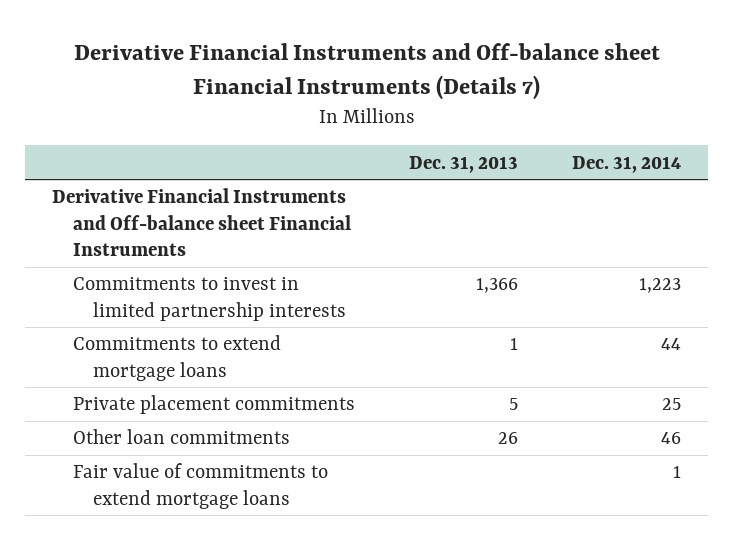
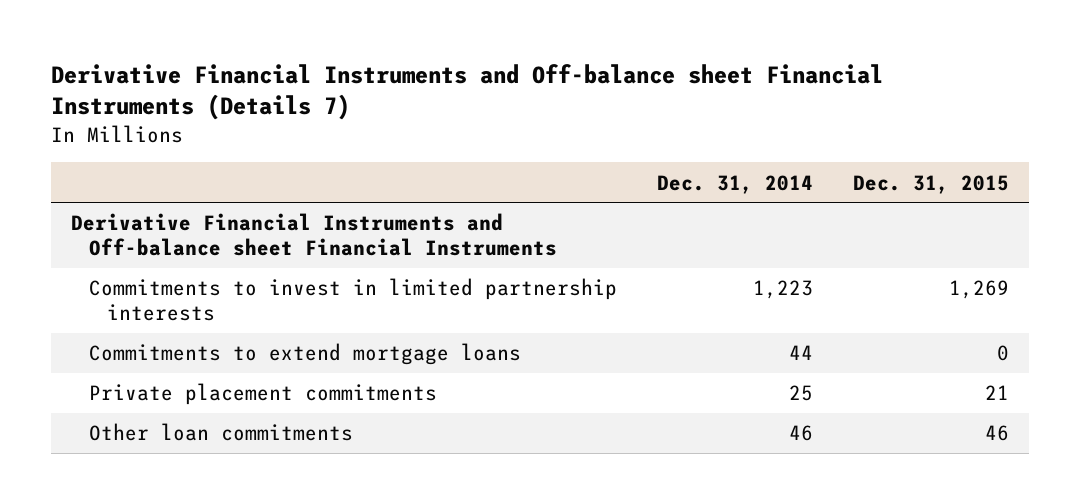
[408,155,518,173] Dec. 31, 2013 -> none
none -> [853,174,1010,194] Dec. 31, 2015
[72,463,328,509] Fair value of commitments to extend mortgage loans -> none

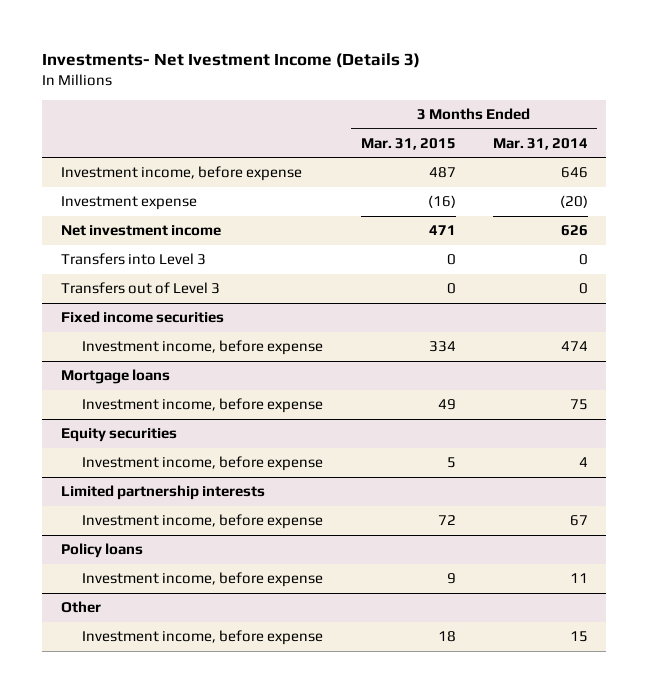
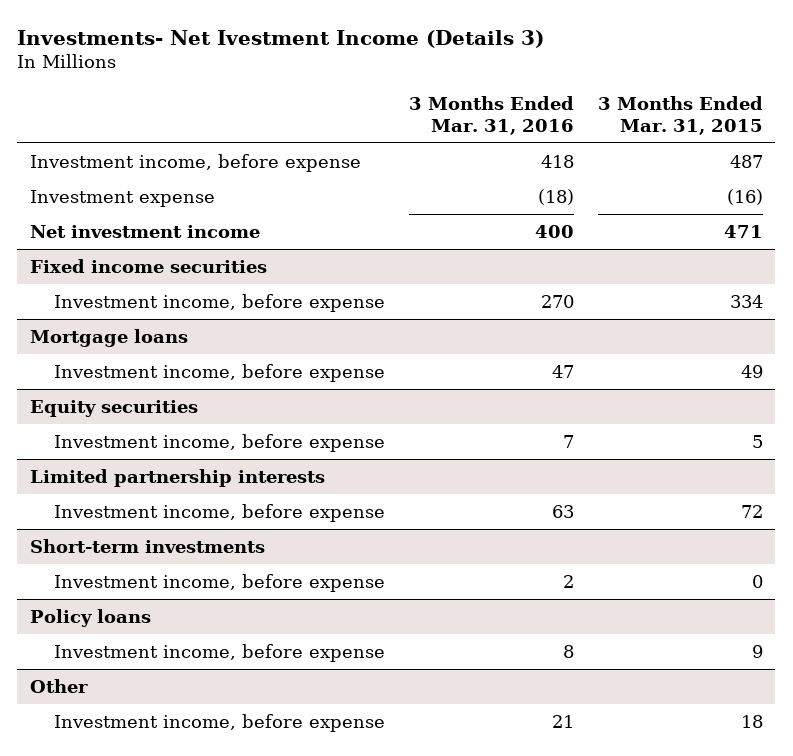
[492,137,588,150] Mar. 31, 2014 -> none
none -> [408,95,574,135] 3 Months Ended Mar. 31, 2016
[60,253,206,266] Transfers into Level 3 -> none
[60,282,220,295] Transfers out of Level 3 -> none
none -> [29,539,265,554] Short-term investments
none -> [53,574,385,593] Investment income, before expense

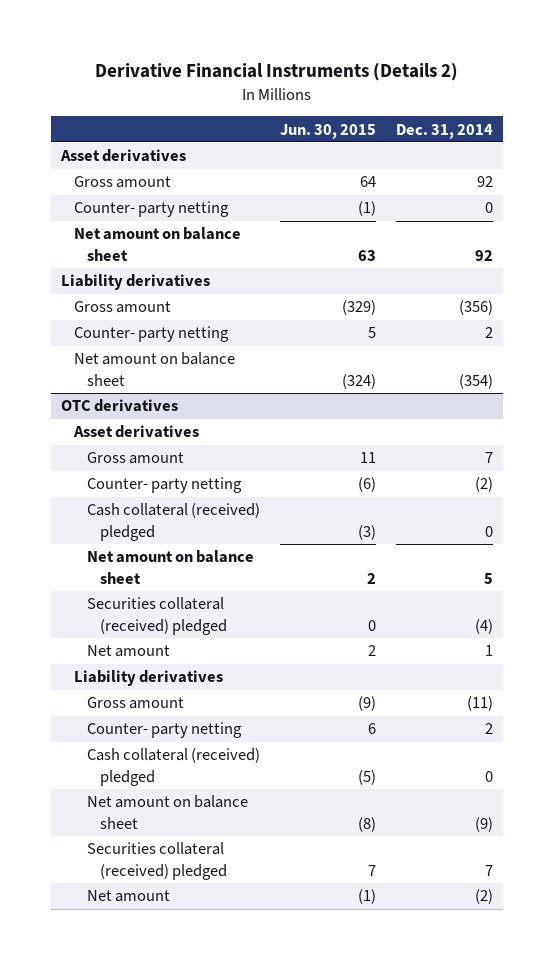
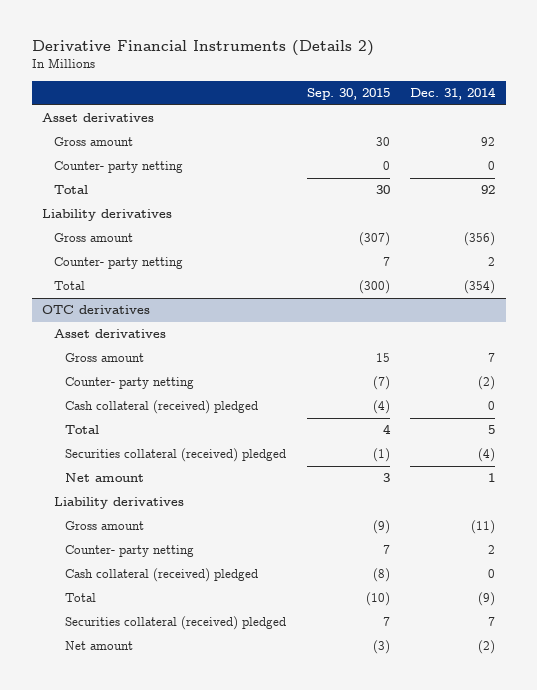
[280,123,377,139] Jun. 30, 2015 -> none
none -> [306,88,390,101] Sep. 30, 2015
[74,227,242,261] Net amount on balance sheet -> [53,185,88,195] Total
[74,352,236,386] Net amount on balance sheet -> [53,281,85,291] Total
[87,550,255,584] Net amount on balance sheet -> [65,425,100,435] Total
[87,795,249,829] Net amount on balance sheet -> [65,593,97,603] Total

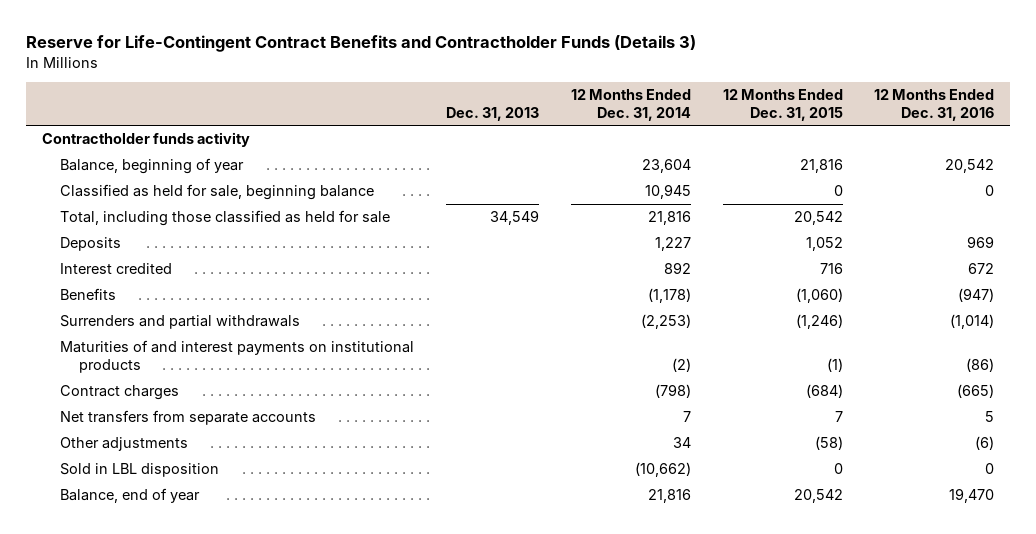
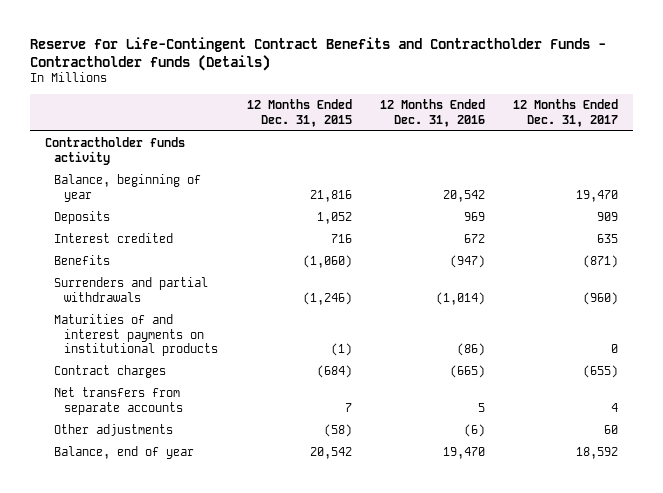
[25,35,696,53] Reserve for Life-Contingent Contract Benefits and Contractholder Funds (Details 3) -> [30,36,607,71] Reserve for Life-Contingent Contract Benefits and Contractholder Funds - Contractholder funds (Details)
[446,106,540,121] Dec. 31, 2013 -> none
[570,88,691,121] 12 Months Ended Dec. 31, 2014 -> none
none -> [513,99,619,127] 12 Months Ended Dec. 31, 2017
[60,184,375,201] Classified as held for sale, beginning balance -> none
[60,210,391,227] Total, including those classified as held for sale -> none
[60,463,220,478] Sold in LBL disposition -> none

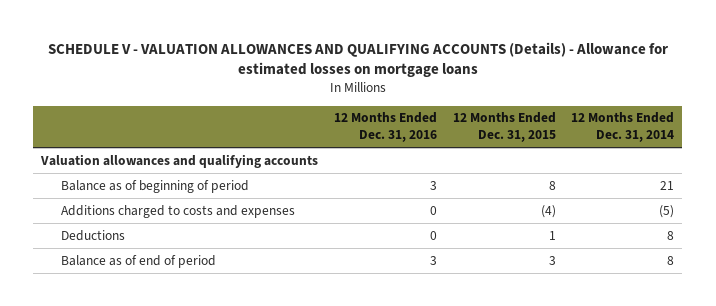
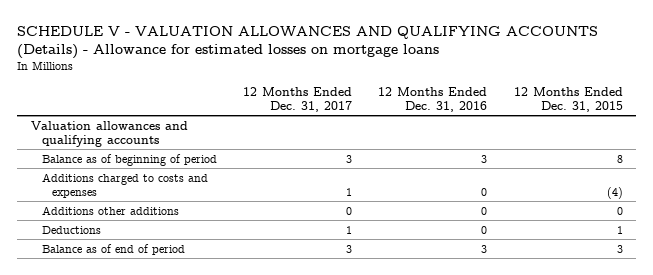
[571,112,675,142] 12 Months Ended Dec. 31, 2014 -> none
none -> [242,86,352,112] 12 Months Ended Dec. 31, 2017
none -> [41,205,179,215] Additions other additions

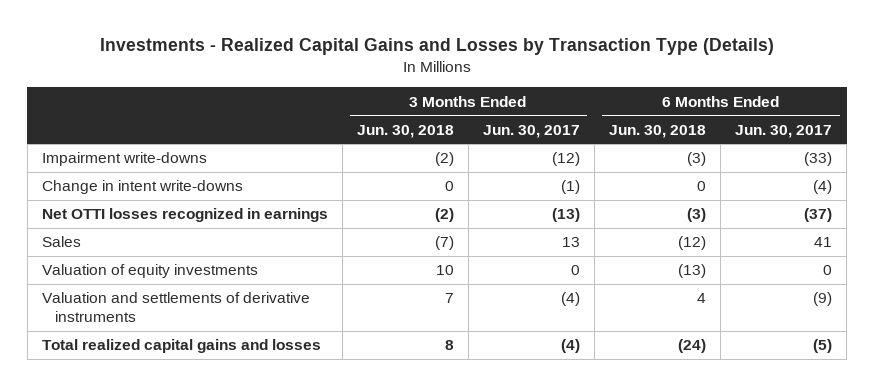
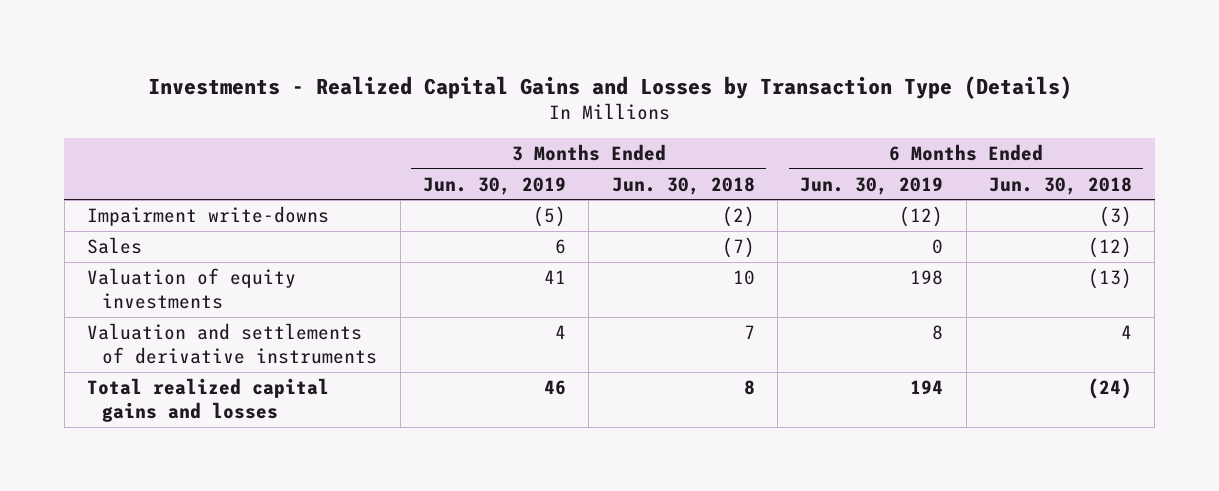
[483,124,581,138] Jun. 30, 2017 -> none
[735,124,833,138] Jun. 30, 2017 -> none
none -> [422,176,566,195] Jun. 30, 2019
none -> [800,176,944,195] Jun. 30, 2019
[41,180,243,195] Change in intent write-downs -> none
[41,208,328,223] Net OTTI losses recognized in earnings -> none

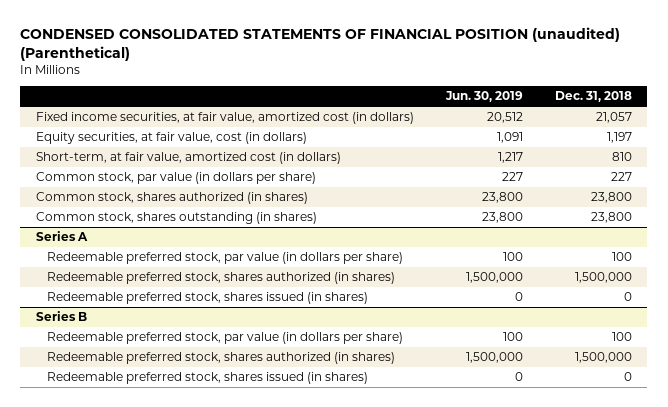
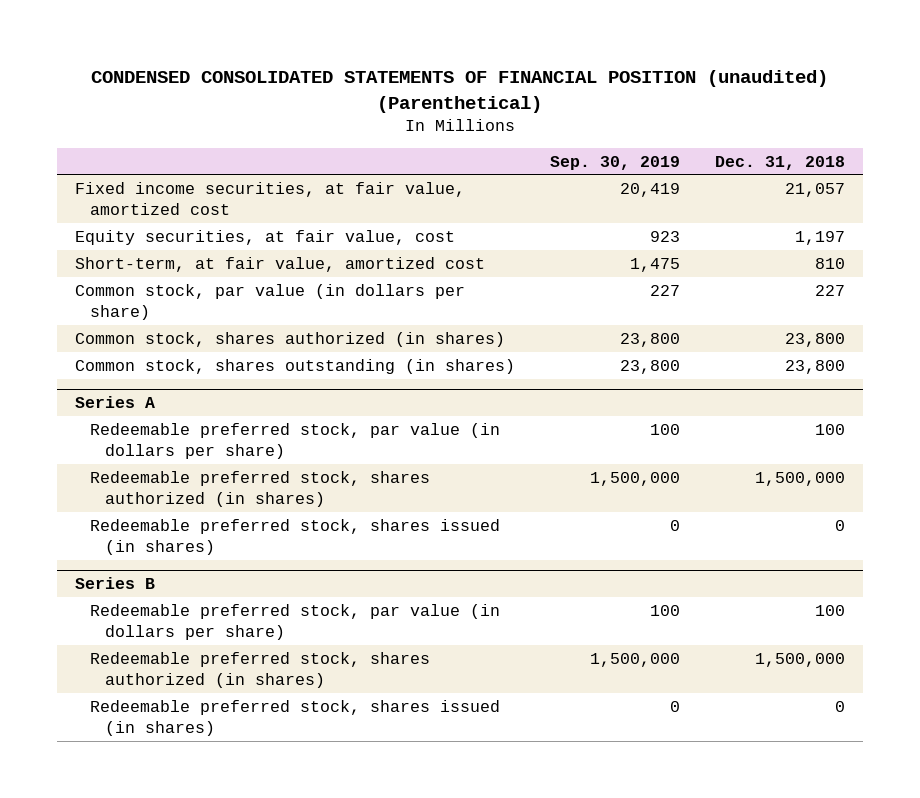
[444,91,523,103] Jun. 30, 2019 -> none
none -> [550,155,681,170] Sep. 30, 2019
[36,112,415,125] Fixed income securities, at fair value, amortized cost (in dollars) -> [74,181,465,215] Fixed income securities, at fair value, amortized cost
[36,132,308,145] Equity securities, at fair value, cost (in dollars) -> [74,229,455,245] Equity securities, at fair value, cost
[36,152,342,165] Short-term, at fair value, amortized cost (in dollars) -> [74,256,485,272] Short-term, at fair value, amortized cost

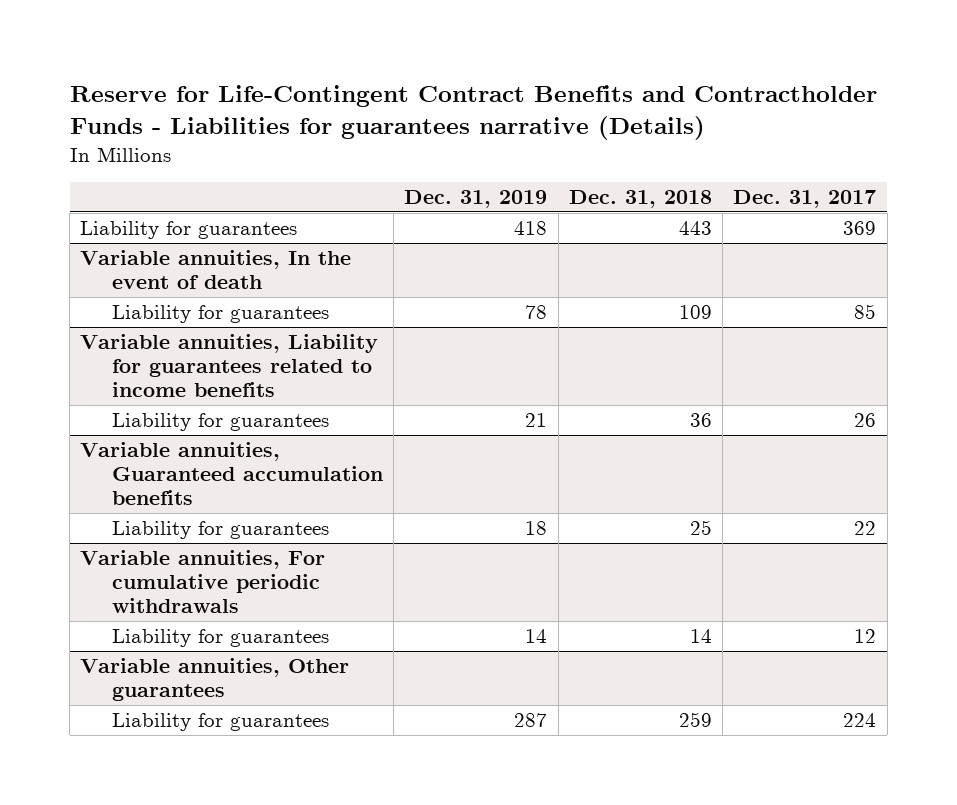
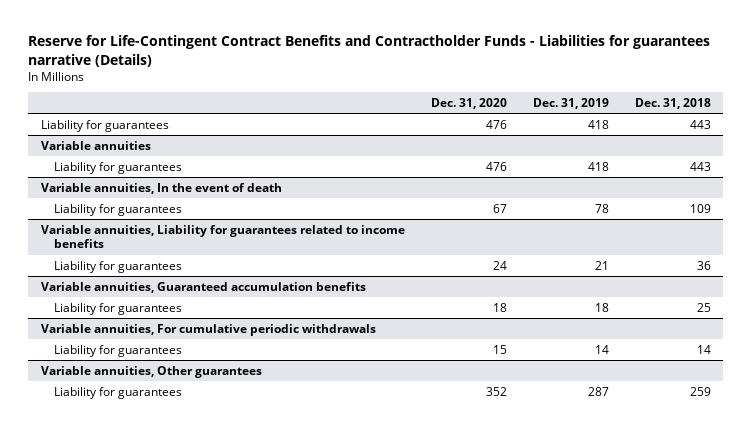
[733,190,877,209] Dec. 31, 2017 -> none
none -> [430,98,507,110] Dec. 31, 2020
none -> [40,140,151,150] Variable annuities
none -> [53,161,182,174] Liability for guarantees

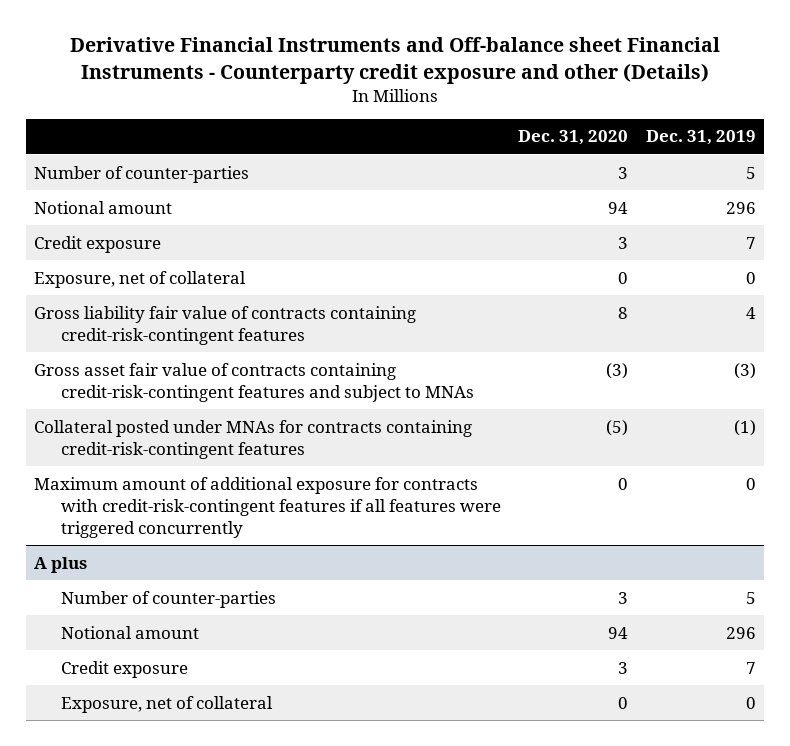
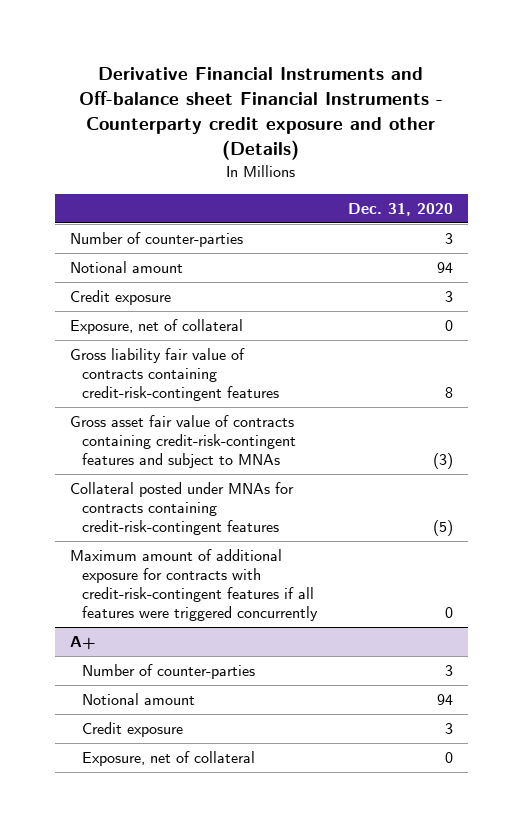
[645,130,756,146] Dec. 31, 2019 -> none
[34,556,88,573] A plus -> [69,636,96,651] A+

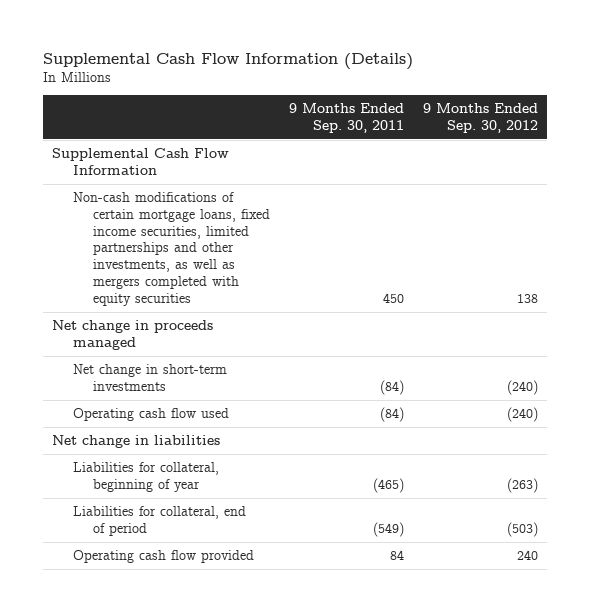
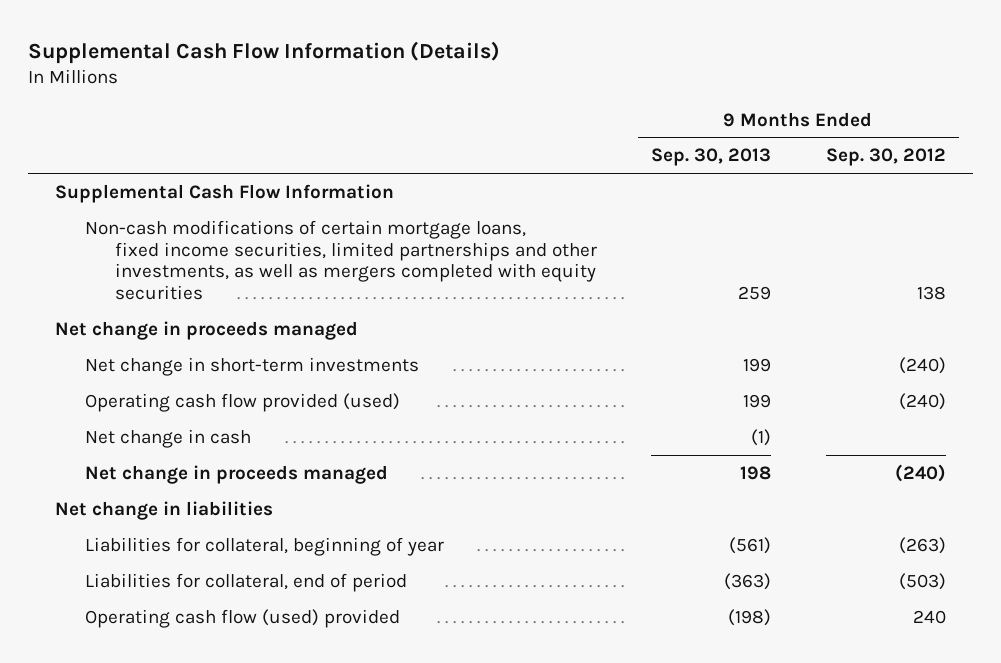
[288,102,404,133] 9 Months Ended Sep. 30, 2011 -> none
none -> [651,148,772,167] Sep. 30, 2013
[72,407,229,421] Operating cash flow used -> [85,392,401,412] Operating cash flow provided (used)
none -> [85,428,252,448] Net change in cash
none -> [85,464,389,484] Net change in proceeds managed
[72,549,254,563] Operating cash flow provided -> [85,608,401,628] Operating cash flow (used) provided

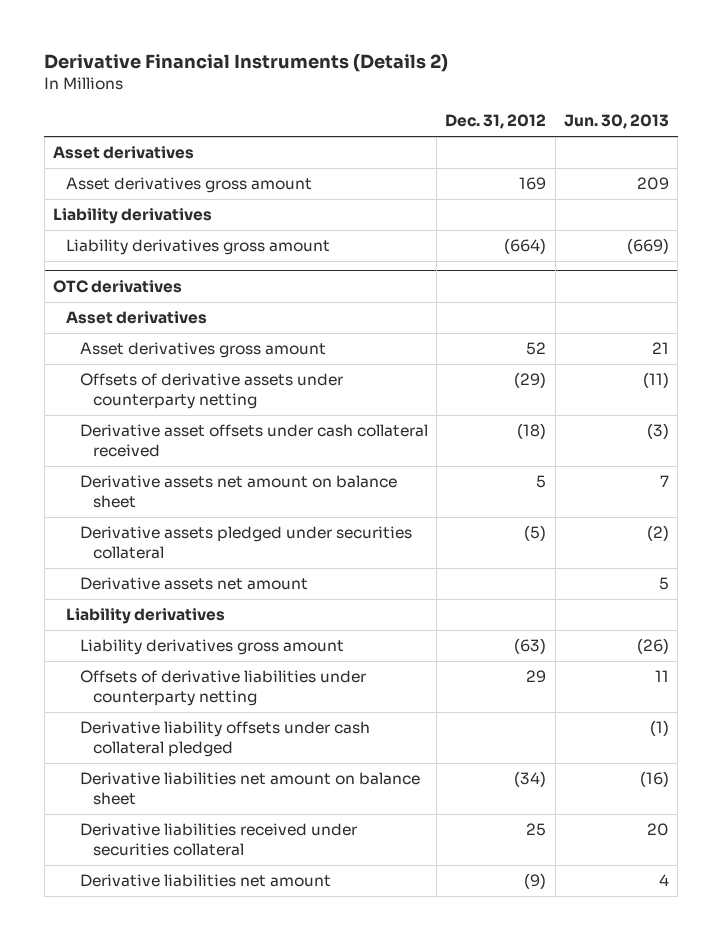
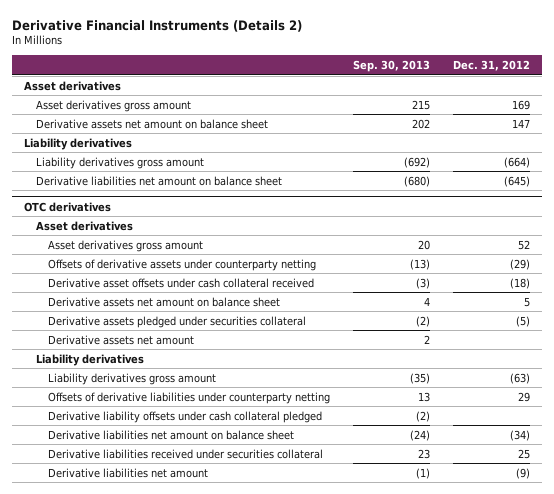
[563,114,669,130] Jun. 30, 2013 -> none
none -> [353,60,431,73] Sep. 30, 2013
none -> [36,118,269,129] Derivative assets net amount on balance sheet
none -> [36,175,283,186] Derivative liabilities net amount on balance sheet

